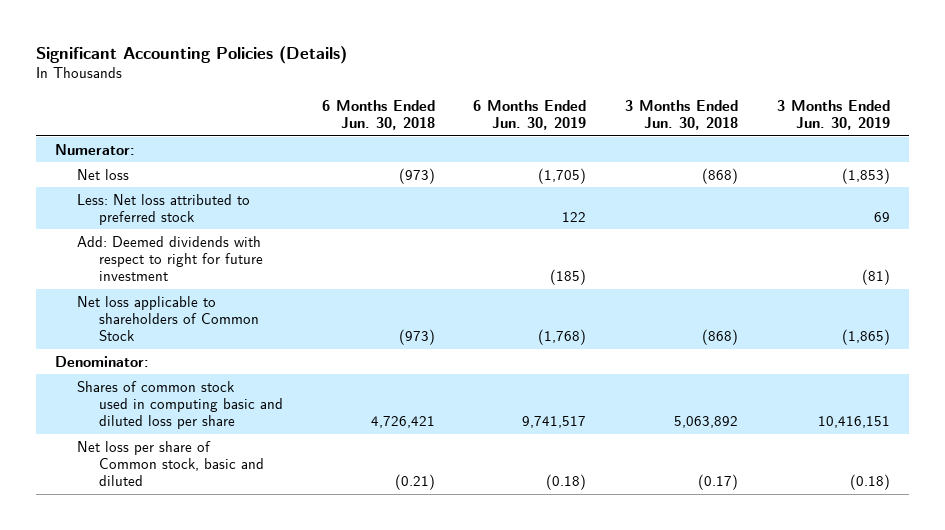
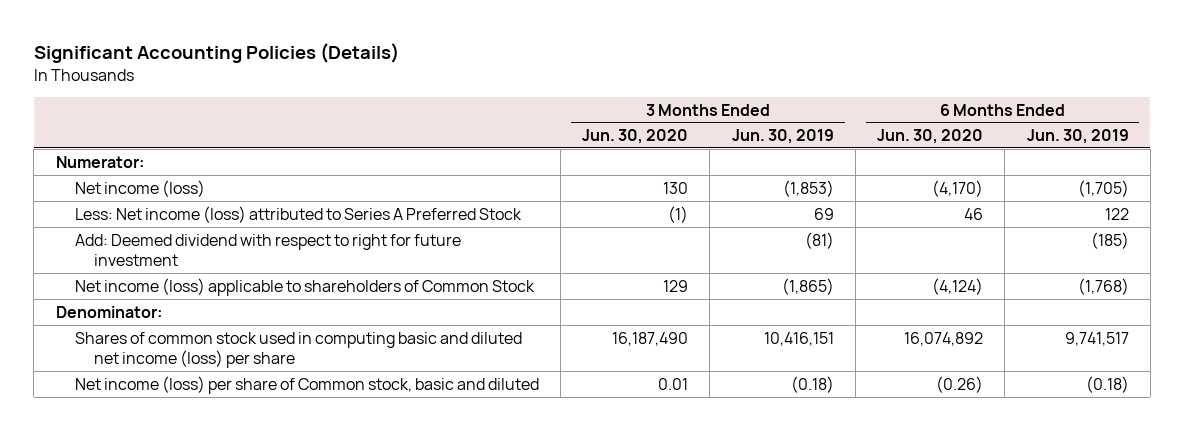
[321,99,435,130] 6 Months Ended Jun. 30, 2018 -> none
[625,99,739,130] 3 Months Ended Jun. 30, 2018 -> none
none -> [582,129,689,145] Jun. 30, 2020
none -> [877,129,984,145] Jun. 30, 2020
[77,168,130,180] Net loss -> [74,179,205,197] Net income (loss)
[77,193,251,225] Less: Net loss attributed to preferred stock -> [74,205,522,223] Less: Net income (loss) attributed to Series A Preferred Stock
[77,235,264,281] Add: Deemed dividends with respect to right for future investment -> [74,233,461,266] Add: Deemed dividend with respect to right for future investment
[77,295,260,341] Net loss applicable to shareholders of Common Stock -> [74,277,535,296] Net income (loss) applicable to shareholders of Common Stock
[77,380,284,429] Shares of common stock used in computing basic and diluted loss per share -> [74,331,522,368] Shares of common stock used in computing basic and diluted net income (loss) per share
[77,440,265,486] Net loss per share of Common stock, basic and diluted -> [74,375,539,394] Net income (loss) per share of Common stock, basic and diluted

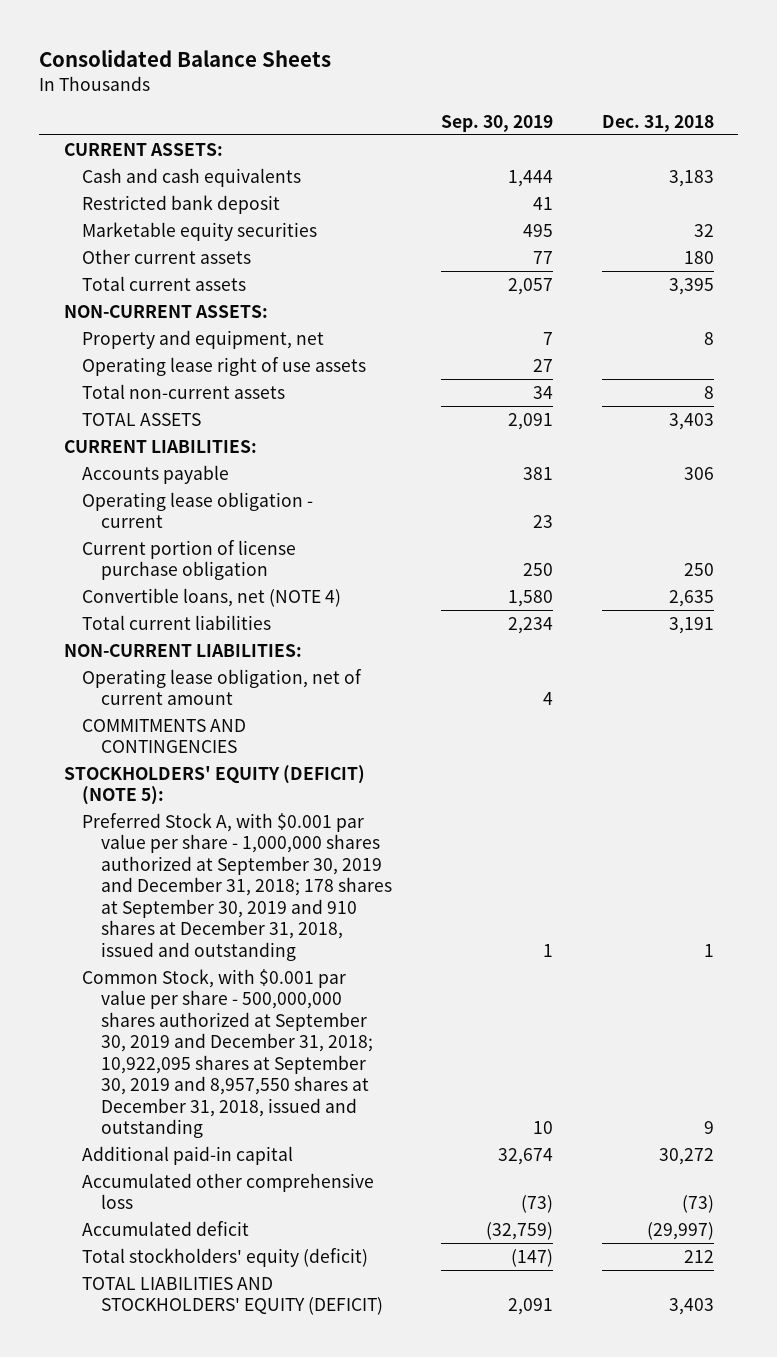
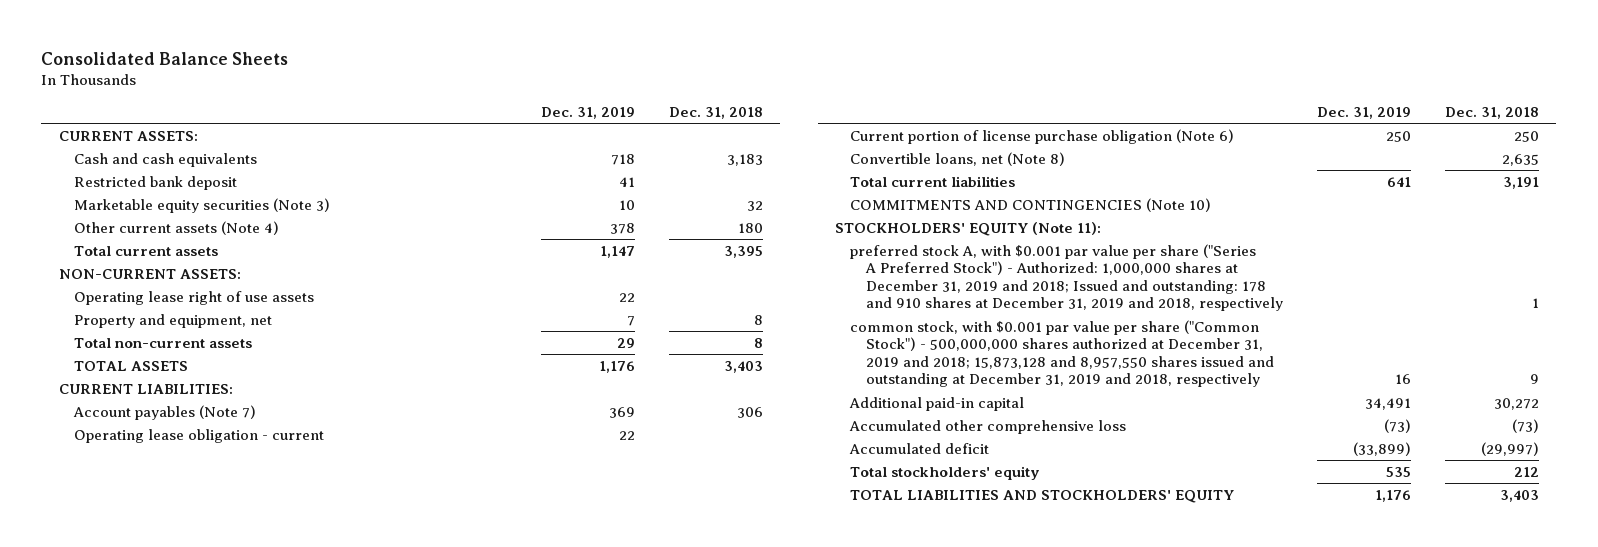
[440,115,553,133] Sep. 30, 2019 -> none
none -> [540,106,635,119] Dec. 31, 2019
[82,221,318,241] Marketable equity securities -> [73,197,330,213] Marketable equity securities (Note 3)
[82,248,252,264] Other current assets -> [73,220,279,235] Other current assets (Note 4)
[82,329,325,349] Property and equipment, net -> [73,313,272,328] Property and equipment, net
[82,464,230,484] Accounts payable -> [72,404,256,420] Account payables (Note 7)
[82,539,297,581] Current portion of license purchase obligation -> [850,128,1235,144] Current portion of license purchase obligation (Note 6)
[82,587,342,607] Convertible loans, net (NOTE 4) -> [850,151,1066,166] Convertible loans, net (Note 8)
[63,643,302,657] NON-CURRENT LIABILITIES: -> none
[82,668,363,706] Operating lease obligation, net of current amount -> none
[82,718,247,754] COMMITMENTS AND CONTINGENCIES -> [850,197,1212,212] COMMITMENTS AND CONTINGENCIES (Note 10)
[63,764,365,806] STOCKHOLDERS' EQUITY (DEFICIT) (NOTE 5): -> [834,221,1101,236] STOCKHOLDERS' EQUITY (Note 11):
[82,812,392,961] Preferred Stock A, with $0.001 par value per share - 1,000,000 shares authorized at September 30, 2019 and December 31, 2018; 178 shares at September 30, 2019 and 910 shares at December 31, 2018, issued and outstanding -> [850,243,1283,312] preferred stock A, with $0.001 par value per share ("Series A Preferred Stock") - Authorized: 1,000,000 shares at December 31, 2019 and 2018; Issued and outstanding: 178 and 910 shares at December 31, 2019 and 2018, respectively
[82,968,373,1139] Common Stock, with $0.001 par value per share - 500,000,000 shares authorized at September 30, 2019 and December 31, 2018; 10,922,095 shares at September 30, 2019 and 8,957,550 shares at December 31, 2018, issued and outstanding -> [850,319,1274,388] common stock, with $0.001 par value per share ("Common Stock") - 500,000,000 shares authorized at December 31, 2019 and 2018; 15,873,128 and 8,957,550 shares issued and outstanding at December 31, 2019 and 2018, respectively
[82,1247,369,1267] Total stockholders' equity (deficit) -> [850,465,1041,480] Total stockholders' equity
[82,1276,383,1316] TOTAL LIABILITIES AND STOCKHOLDERS' EQUITY (DEFICIT) -> [850,489,1235,503] TOTAL LIABILITIES AND STOCKHOLDERS' EQUITY

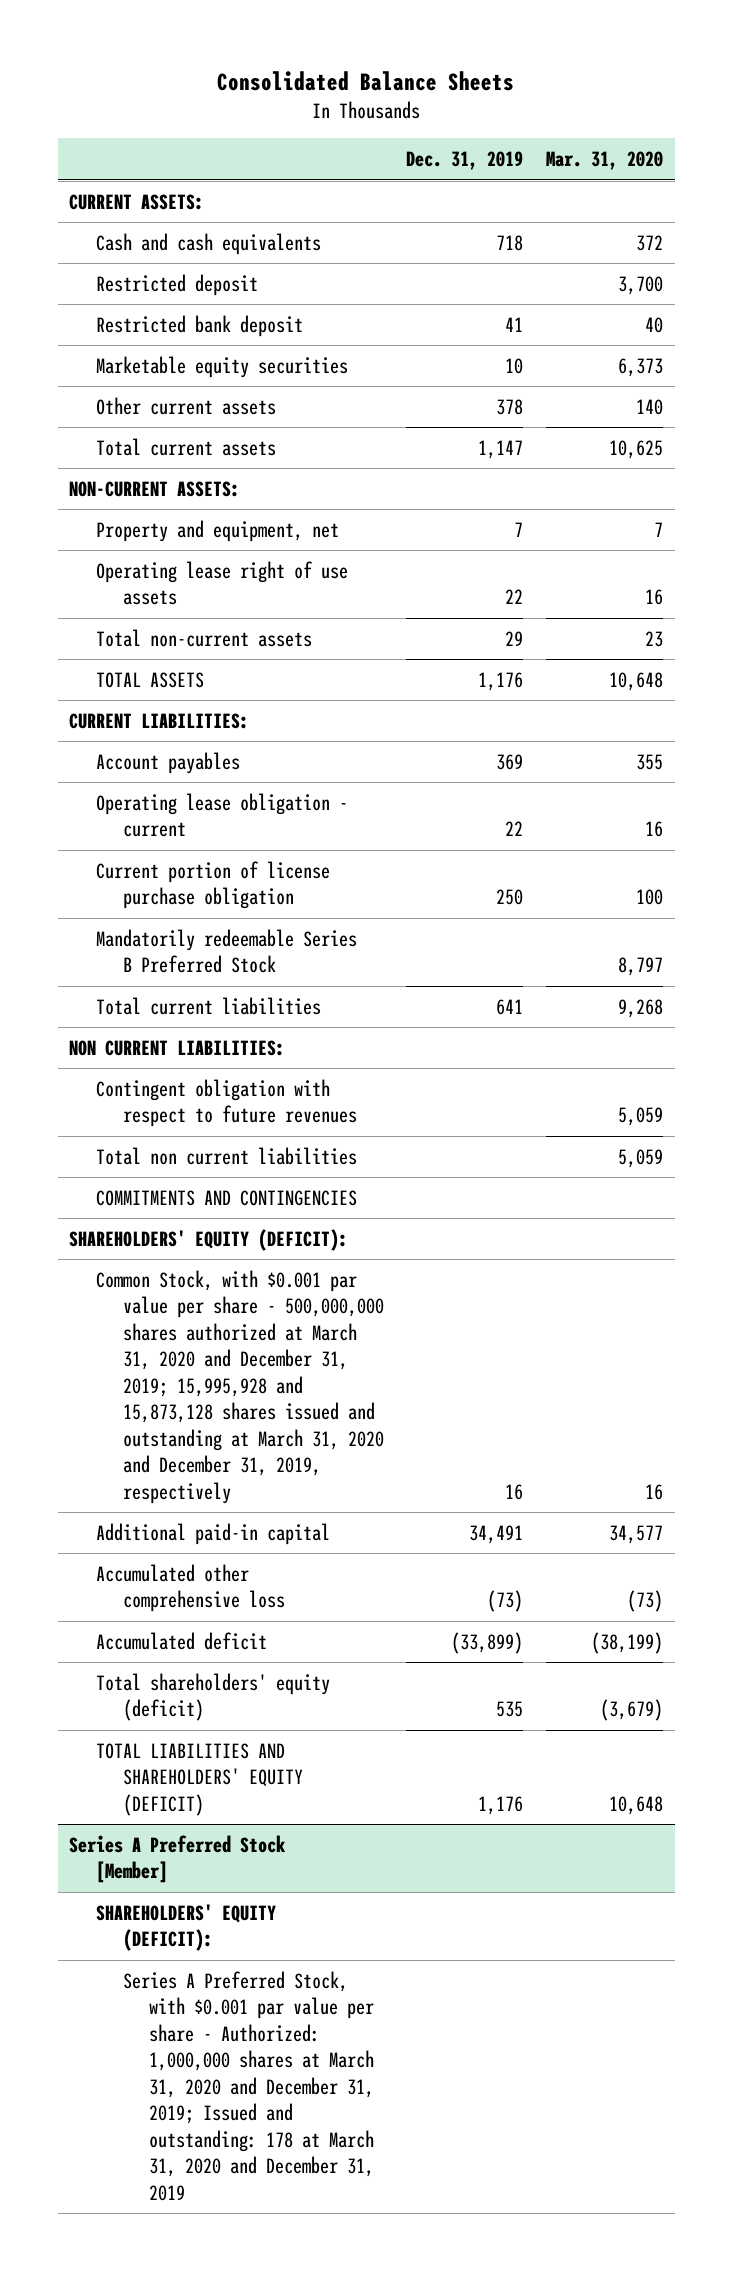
[668,106,763,119] Dec. 31, 2018 -> none
none -> [546,151,664,171] Mar. 31, 2020
none -> [96,273,259,296] Restricted deposit
[73,197,330,213] Marketable equity securities (Note 3) -> [96,355,349,378] Marketable equity securities
[73,220,279,235] Other current assets (Note 4) -> [96,396,277,415] Other current assets
[73,290,314,305] Operating lease right of use assets -> [96,560,349,606] Operating lease right of use assets
[72,404,256,420] Account payables (Note 7) -> [96,751,241,774] Account payables
[850,128,1235,144] Current portion of license purchase obligation (Note 6) -> [96,860,331,910] Current portion of license purchase obligation
[850,151,1066,166] Convertible loans, net (Note 8) -> [96,928,358,974] Mandatorily redeemable Series B Preferred Stock
[850,243,1283,312] preferred stock A, with $0.001 par value per share ("Series A Preferred Stock") - Authorized: 1,000,000 shares at December 31, 2019 and 2018; Issued and outstanding: 178 and 910 shares at December 31, 2019 and 2018, respectively -> none
none -> [69,1039,286,1056] NON CURRENT LIABILITIES:
none -> [96,1078,357,1128] Contingent obligation with respect to future revenues
none -> [96,1146,358,1165] Total non current liabilities
[850,197,1212,212] COMMITMENTS AND CONTINGENCIES (Note 10) -> [96,1189,358,1206] COMMITMENTS AND CONTINGENCIES
[834,221,1101,236] STOCKHOLDERS' EQUITY (Note 11): -> [69,1228,349,1251] SHAREHOLDERS' EQUITY (DEFICIT):
[850,319,1274,388] common stock, with $0.001 par value per share ("Common Stock") - 500,000,000 shares authorized at December 31, 2019 and 2018; 15,873,128 and 8,957,550 shares issued and outstanding at December 31, 2019 and 2018, respectively -> [96,1269,384,1504] Common Stock, with $0.001 par value per share - 500,000,000 shares authorized at March 31, 2020 and December 31, 2019; 15,995,928 and 15,873,128 shares issued and outstanding at March 31, 2020 and December 31, 2019, respectively
[850,465,1041,480] Total stockholders' equity -> [96,1672,331,1722] Total shareholders' equity (deficit)
[850,489,1235,503] TOTAL LIABILITIES AND STOCKHOLDERS' EQUITY -> [96,1742,303,1816] TOTAL LIABILITIES AND SHAREHOLDERS' EQUITY (DEFICIT)
none -> [69,1834,287,1884] Series A Preferred Stock [Member]
none -> [96,1903,277,1952] SHAREHOLDERS' EQUITY (DEFICIT):
none -> [122,1970,375,2201] Series A Preferred Stock, with $0.001 par value per share - Authorized: 1,000,000 shares at March 31, 2020 and December 31, 2019; Issued and outstanding: 178 at March 31, 2020 and December 31, 2019

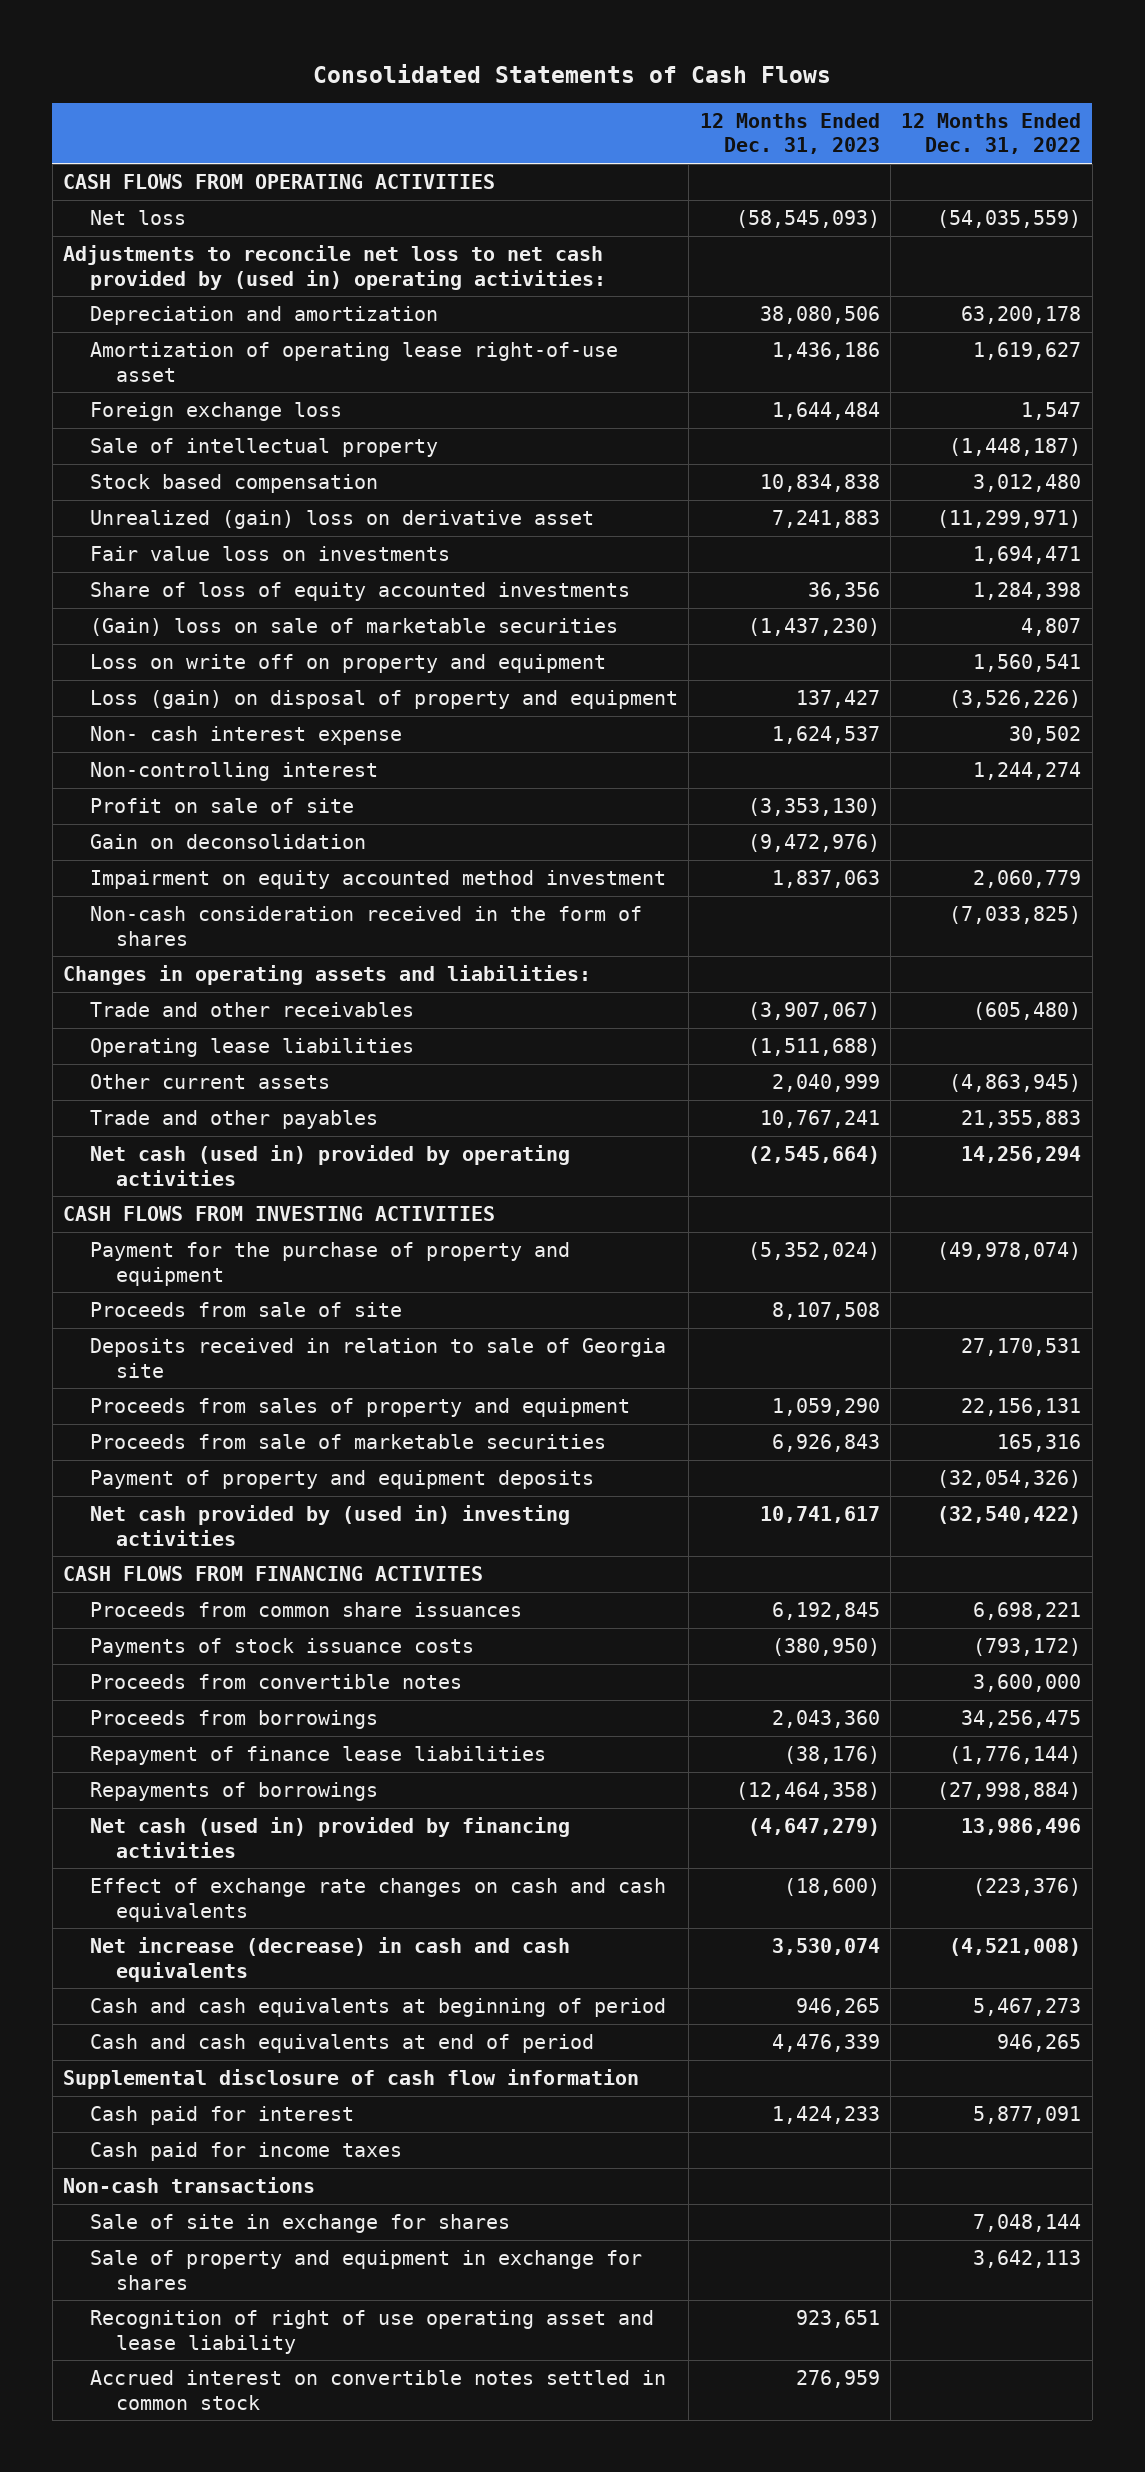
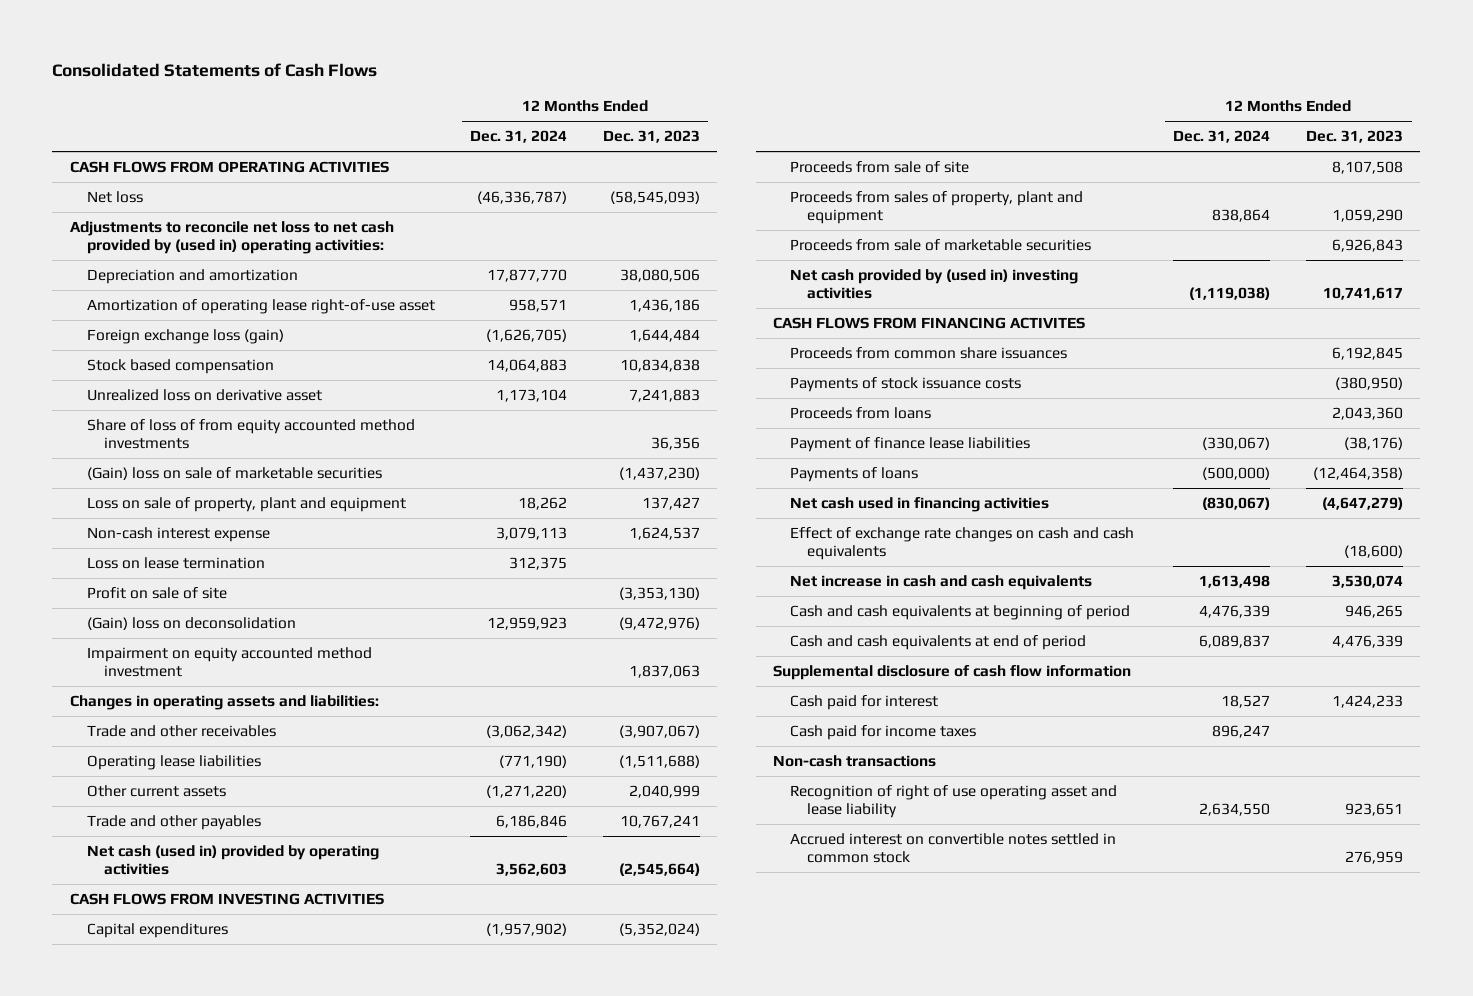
[901,112,1082,155] 12 Months Ended Dec. 31, 2022 -> none
none -> [470,130,568,144] Dec. 31, 2024
[89,437,438,457] Sale of intellectual property -> none
[89,401,342,421] Foreign exchange loss -> [87,328,285,344] Foreign exchange loss (gain)
[89,545,450,561] Fair value loss on investments -> none
[89,509,594,529] Unrealized (gain) loss on derivative asset -> [87,388,323,401] Unrealized loss on derivative asset
[89,581,630,601] Share of loss of equity accounted investments -> [87,418,416,450] Share of loss of from equity accounted method investments
[89,653,606,673] Loss on write off on property and equipment -> none
[89,761,378,781] Non-controlling interest -> none
[89,689,678,709] Loss (gain) on disposal of property and equipment -> [87,496,407,512] Loss on sale of property, plant and equipment
[89,725,402,745] Non- cash interest expense -> [87,526,271,542] Non-cash interest expense
none -> [87,556,266,569] Loss on lease termination
[89,833,366,849] Gain on deconsolidation -> [87,616,297,630] (Gain) loss on deconsolidation
[89,905,642,946] Non-cash consideration received in the form of shares -> none
[89,1241,570,1286] Payment for the purchase of property and equipment -> [87,922,229,938] Capital expenditures
[89,1337,666,1378] Deposits received in relation to sale of Georgia site -> none
[89,1397,630,1417] Proceeds from sales of property and equipment -> [790,190,1084,225] Proceeds from sales of property, plant and equipment
[89,1469,594,1489] Payment of property and equipment deposits -> none
[89,1673,462,1689] Proceeds from convertible notes -> none
[89,1709,378,1729] Proceeds from borrowings -> [790,406,932,419] Proceeds from loans
[89,1745,546,1765] Repayment of finance lease liabilities -> [790,436,1031,452] Payment of finance lease liabilities
[89,1781,378,1801] Repayments of borrowings -> [790,466,919,482] Payments of loans
[89,1816,570,1858] Net cash (used in) provided by financing activities -> [790,496,1050,512] Net cash used in financing activities
[89,1936,570,1982] Net increase (decrease) in cash and cash equivalents -> [790,574,1093,590] Net increase in cash and cash equivalents
[89,2213,510,2233] Sale of site in exchange for shares -> none
[89,2249,642,2290] Sale of property and equipment in exchange for shares -> none

